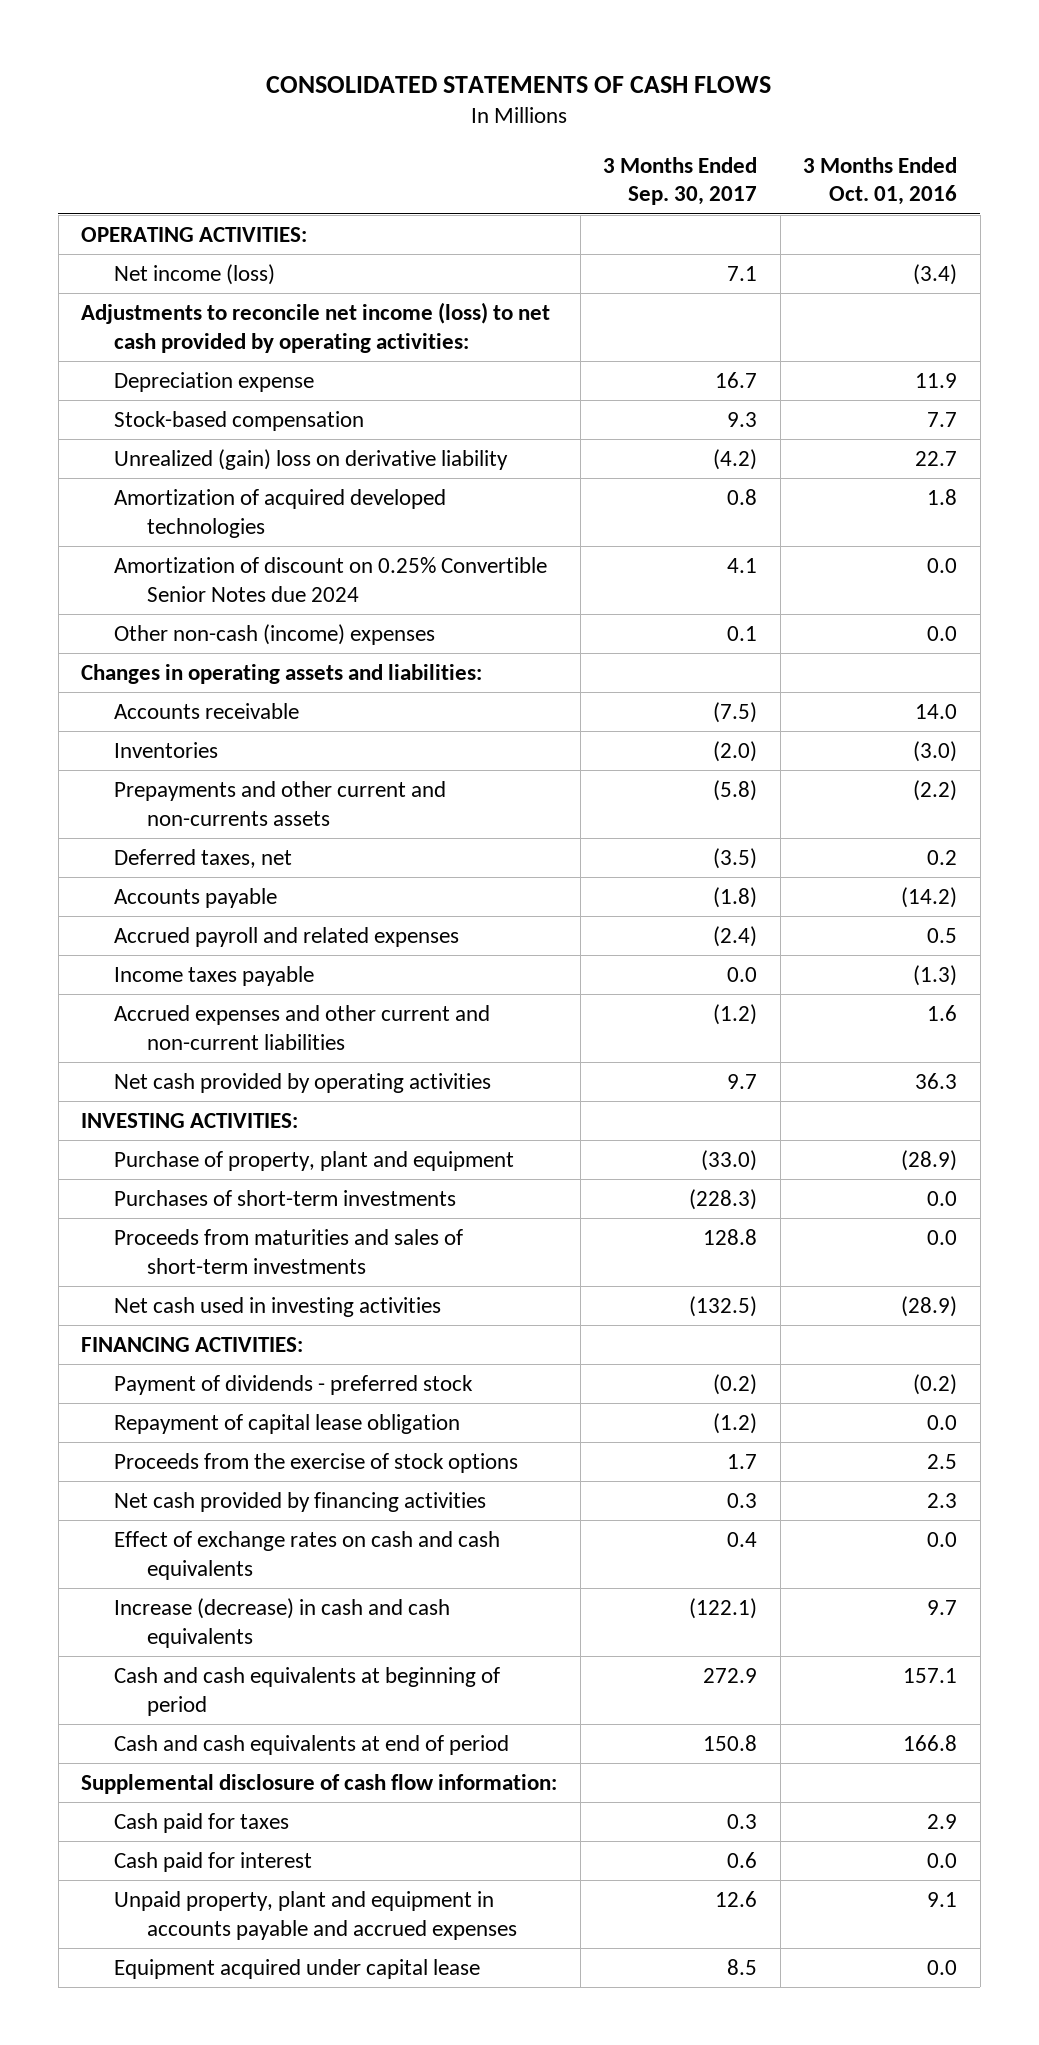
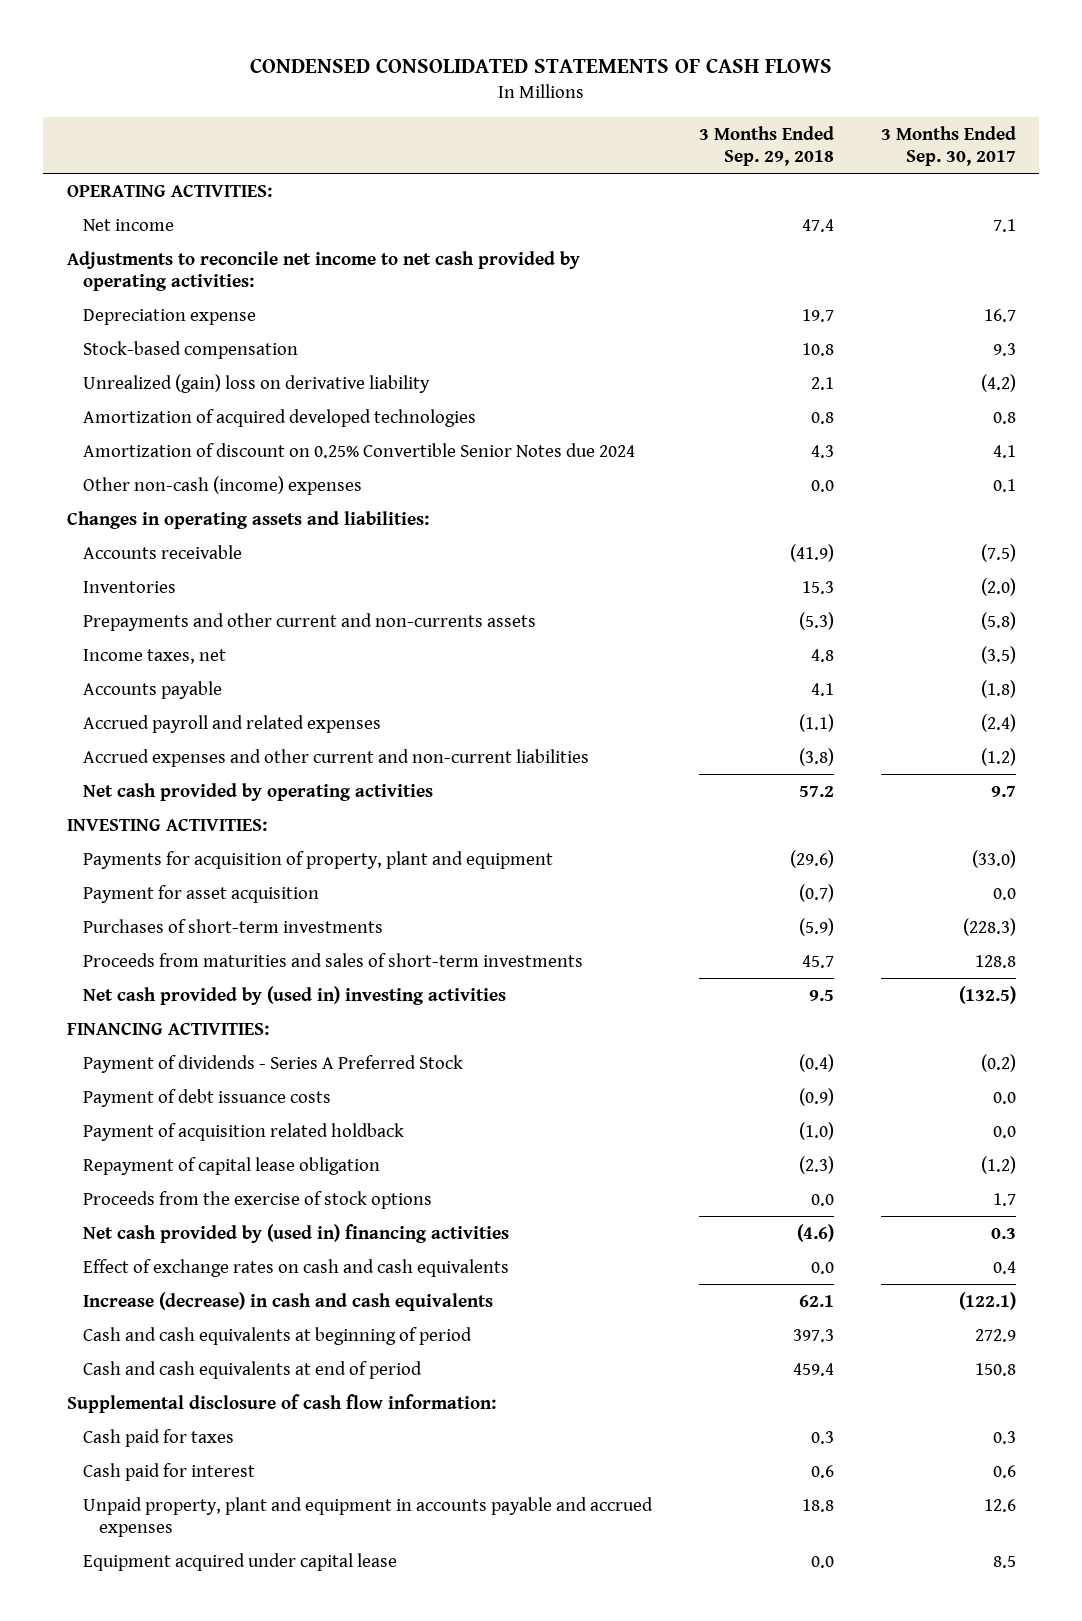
[266,76,772,94] CONSOLIDATED STATEMENTS OF CASH FLOWS -> [250,57,833,73] CONDENSED CONSOLIDATED STATEMENTS OF CASH FLOWS
[803,156,958,206] 3 Months Ended Oct. 01, 2016 -> none
none -> [698,125,834,167] 3 Months Ended Sep. 29, 2018
[114,264,276,286] Net income (loss) -> [82,218,174,231] Net income
[81,302,551,353] Adjustments to reconcile net income (loss) to net cash provided by operating activities: -> [66,250,580,292] Adjustments to reconcile net income to net cash provided by operating activities:
[114,849,293,869] Deferred taxes, net -> [82,648,226,664] Income taxes, net
[114,966,315,987] Income taxes payable -> none
[114,1151,515,1172] Purchase of property, plant and equipment -> [82,850,553,869] Payments for acquisition of property, plant and equipment
none -> [82,884,319,903] Payment for asset acquisition
[114,1297,442,1318] Net cash used in investing activities -> [82,985,506,1005] Net cash provided by (used in) investing activities
[114,1375,474,1396] Payment of dividends - preferred stock -> [82,1054,463,1073] Payment of dividends - Series A Preferred Stock
none -> [82,1088,331,1107] Payment of debt issuance costs
none -> [82,1122,404,1141] Payment of acquisition related holdback
[114,1492,487,1513] Net cash provided by financing activities -> [82,1223,509,1243] Net cash provided by (used in) financing activities

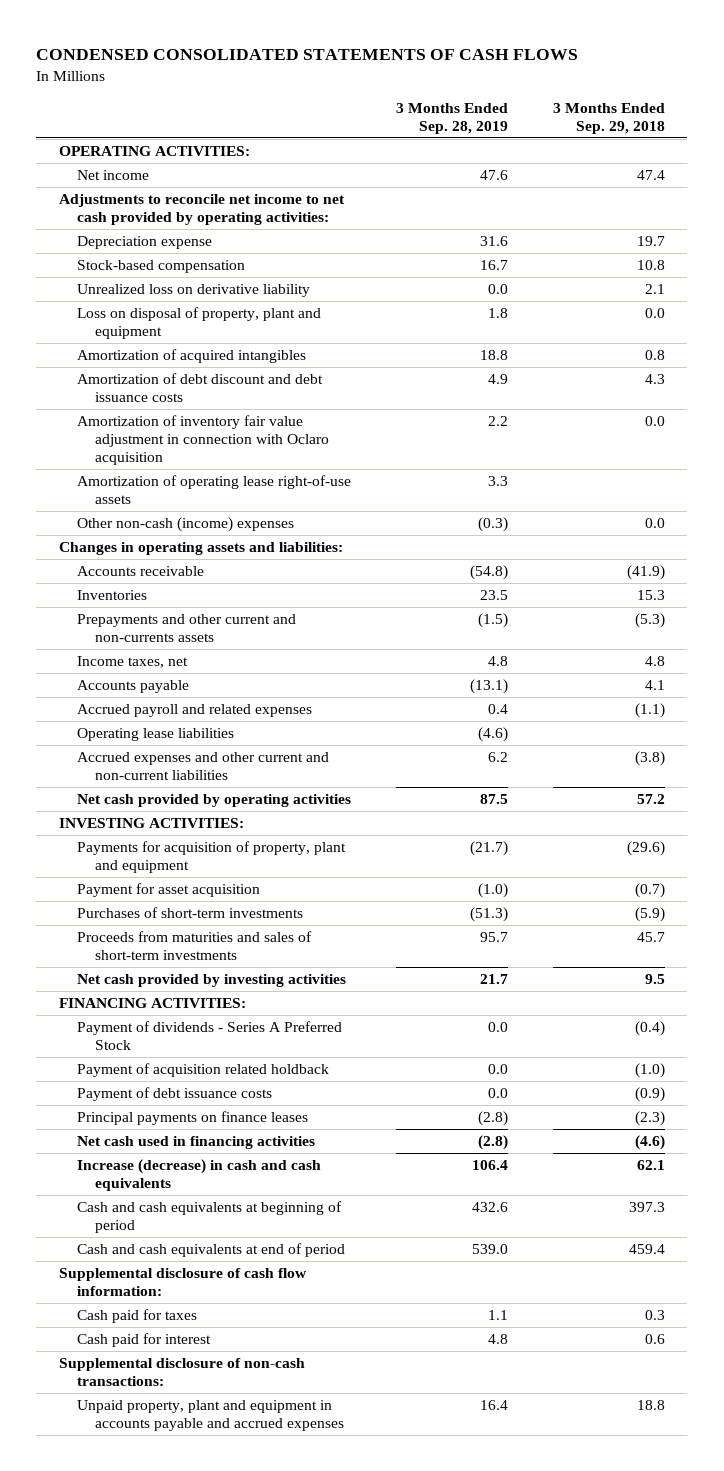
[880,125,1016,167] 3 Months Ended Sep. 30, 2017 -> none
none -> [395,102,508,134] 3 Months Ended Sep. 28, 2019
[82,373,430,393] Unrealized (gain) loss on derivative liability -> [76,284,310,298] Unrealized loss on derivative liability
none -> [76,307,321,339] Loss on disposal of property, plant and equipment
[82,408,476,427] Amortization of acquired developed technologies -> [76,349,306,364] Amortization of acquired intangibles
[82,442,635,458] Amortization of discount on 0.25% Convertible Senior Notes due 2024 -> [76,373,323,402] Amortization of debt discount and debt issuance costs
none -> [76,415,329,465] Amortization of inventory fair value adjustment in connection with Oclaro acquisition
none -> [76,475,351,504] Amortization of operating lease right-of-use assets
none -> [76,728,234,742] Operating lease liabilities
[82,985,506,1005] Net cash provided by (used in) investing activities -> [76,974,346,988] Net cash provided by investing activities
[82,1190,432,1209] Proceeds from the exercise of stock options -> none
[82,1258,509,1277] Effect of exchange rates on cash and cash equivalents -> none
[82,1088,331,1107] Payment of debt issuance costs -> [76,1087,272,1102] Payment of debt issuance costs
[82,1156,380,1175] Repayment of capital lease obligation -> [76,1111,308,1126] Principal payments on finance leases
[82,1223,509,1243] Net cash provided by (used in) financing activities -> [76,1136,315,1150] Net cash used in financing activities
none -> [58,1358,305,1386] Supplemental disclosure of non-cash transactions:
[82,1552,397,1571] Equipment acquired under capital lease -> none

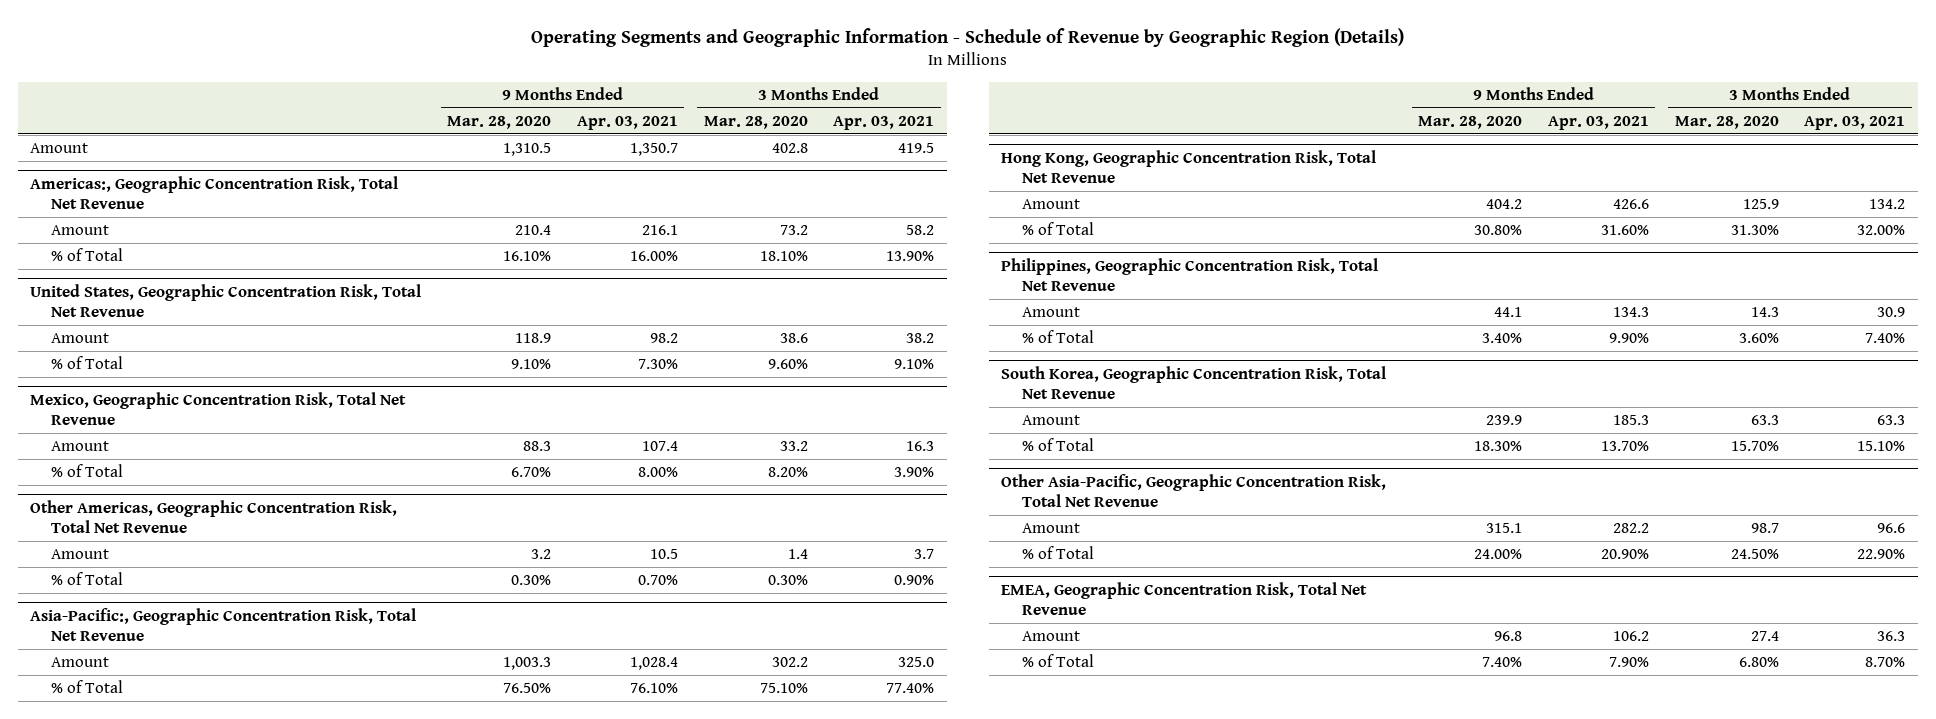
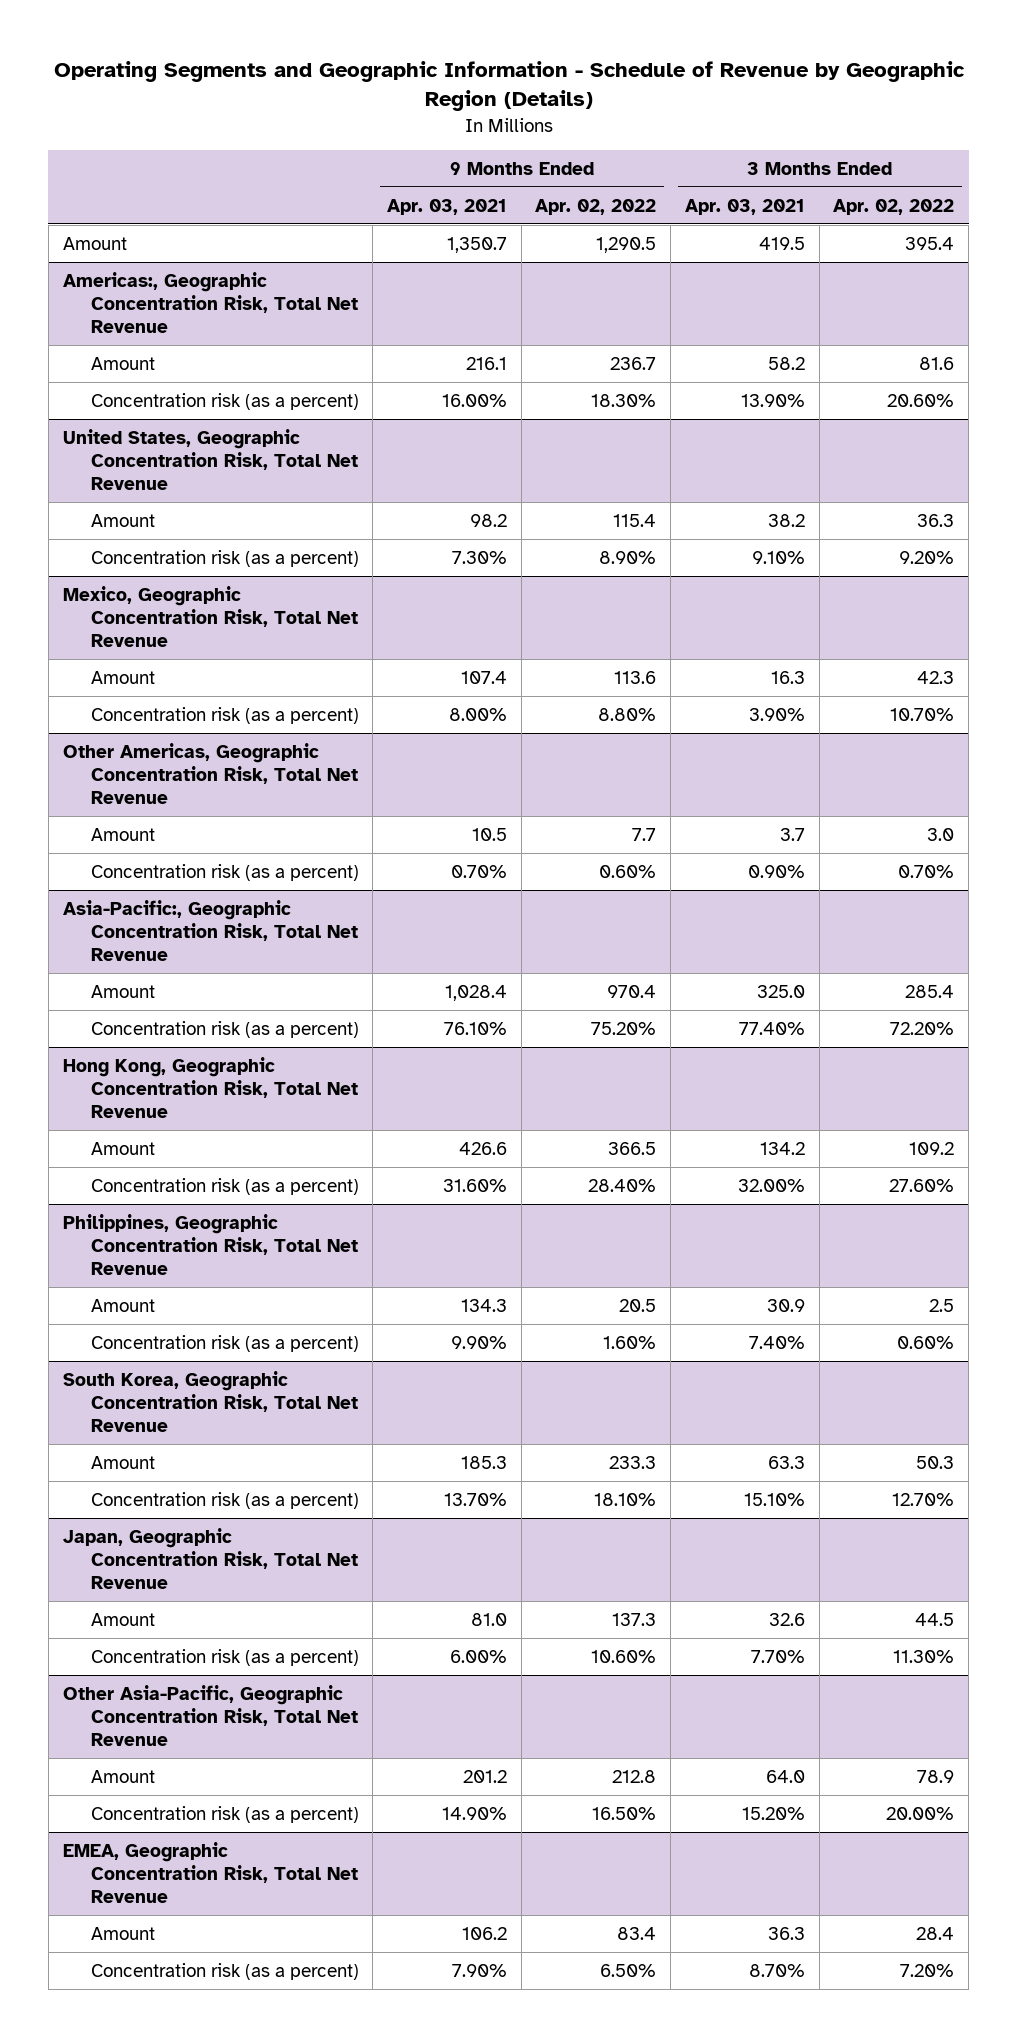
[447,115,552,129] Mar. 28, 2020 -> none
[703,115,808,129] Mar. 28, 2020 -> none
none -> [535,198,657,215] Apr. 02, 2022
none -> [833,198,955,215] Apr. 02, 2022
[50,248,123,262] % of Total -> [90,392,359,410] Concentration risk (as a percent)
[50,356,123,370] % of Total -> [90,549,359,567] Concentration risk (as a percent)
[50,464,123,478] % of Total -> [90,706,359,724] Concentration risk (as a percent)
[50,572,123,586] % of Total -> [90,863,359,881] Concentration risk (as a percent)
[50,680,123,694] % of Total -> [90,1020,359,1038] Concentration risk (as a percent)
[1021,222,1094,236] % of Total -> [90,1177,359,1195] Concentration risk (as a percent)
[1021,330,1094,344] % of Total -> [90,1334,359,1352] Concentration risk (as a percent)
[1021,438,1094,452] % of Total -> [90,1491,359,1509] Concentration risk (as a percent)
none -> [62,1527,358,1589] Japan, Geographic Concentration Risk, Total Net Revenue
none -> [90,1612,155,1626] Amount
none -> [90,1648,359,1666] Concentration risk (as a percent)
[1021,546,1094,560] % of Total -> none
[1612,523,1649,534] 282.2 -> [463,1769,508,1783] 201.2
[1877,523,1906,534] 96.6 -> [765,1769,805,1783] 64.0
none -> [90,1805,359,1823] Concentration risk (as a percent)
[1021,654,1094,668] % of Total -> [90,1962,359,1980] Concentration risk (as a percent)

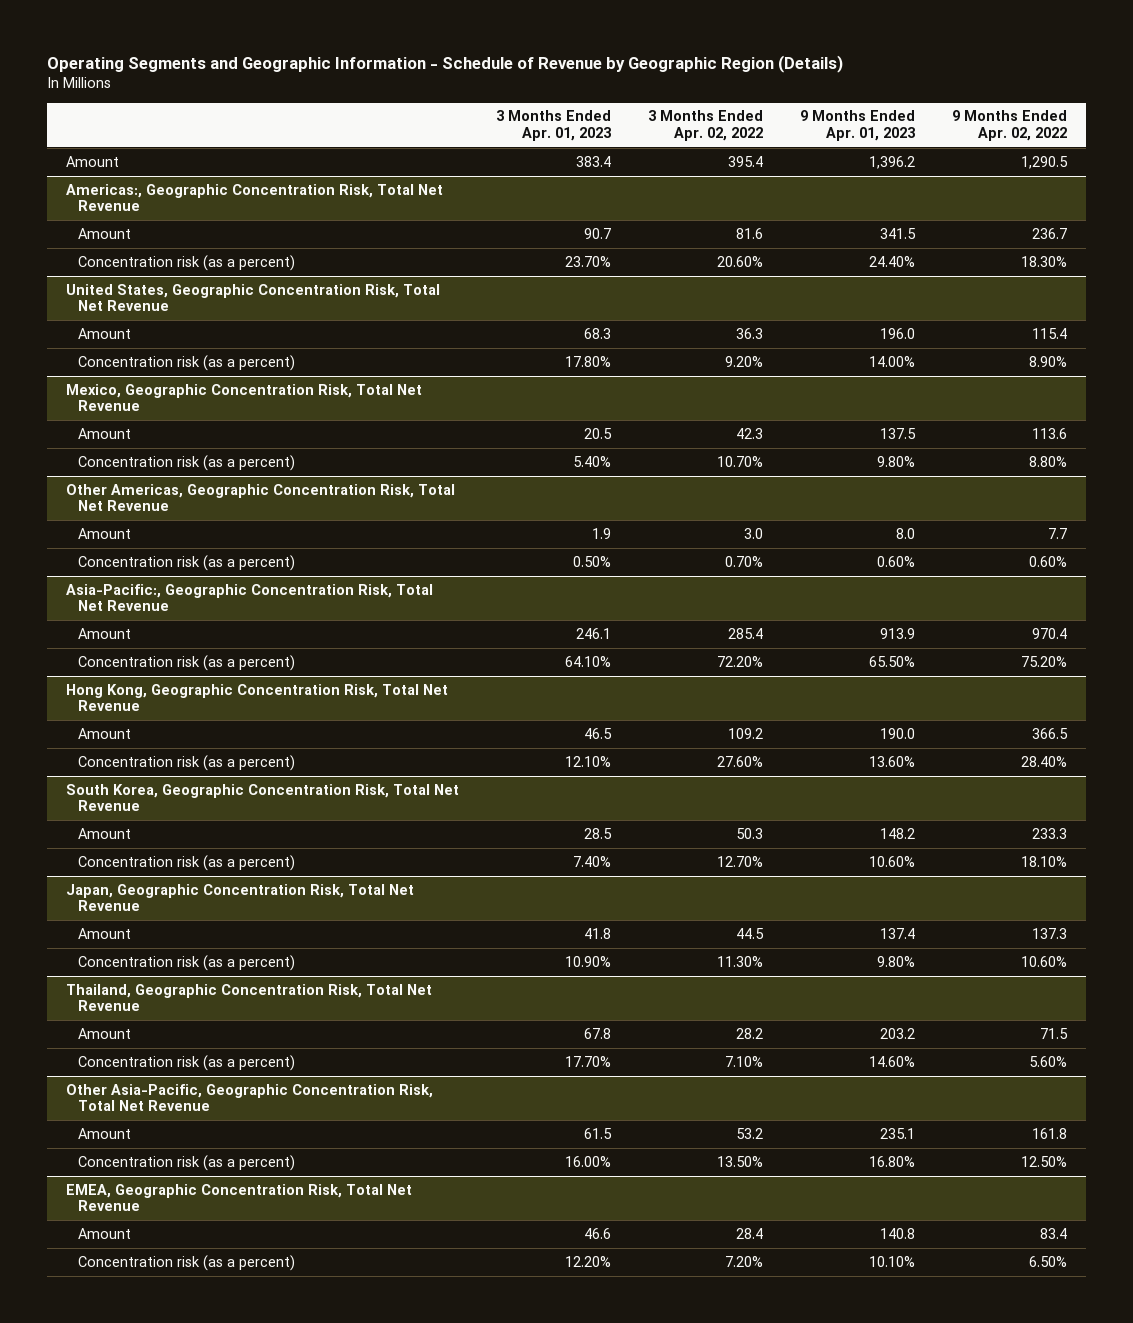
[387,198,508,215] Apr. 03, 2021 -> none
[684,198,805,215] Apr. 03, 2021 -> none
none -> [495,110,611,141] 3 Months Ended Apr. 01, 2023
none -> [800,110,916,141] 9 Months Ended Apr. 01, 2023
[62,1213,358,1275] Philippines, Geographic Concentration Risk, Total Net Revenue -> none
[90,1298,155,1312] Amount -> none
[90,1334,359,1352] Concentration risk (as a percent) -> none
none -> [65,983,432,1012] Thailand, Geographic Concentration Risk, Total Net Revenue
none -> [77,1027,131,1039] Amount
none -> [77,1054,295,1071] Concentration risk (as a percent)
[612,1769,657,1783] 212.8 -> [1032,1127,1068,1139] 161.8
[917,1769,955,1783] 78.9 -> [735,1127,763,1139] 53.2
[592,1806,657,1820] 16.50% -> [1021,1155,1068,1167] 12.50%
[886,1806,955,1820] 20.00% -> [716,1155,763,1167] 13.50%

